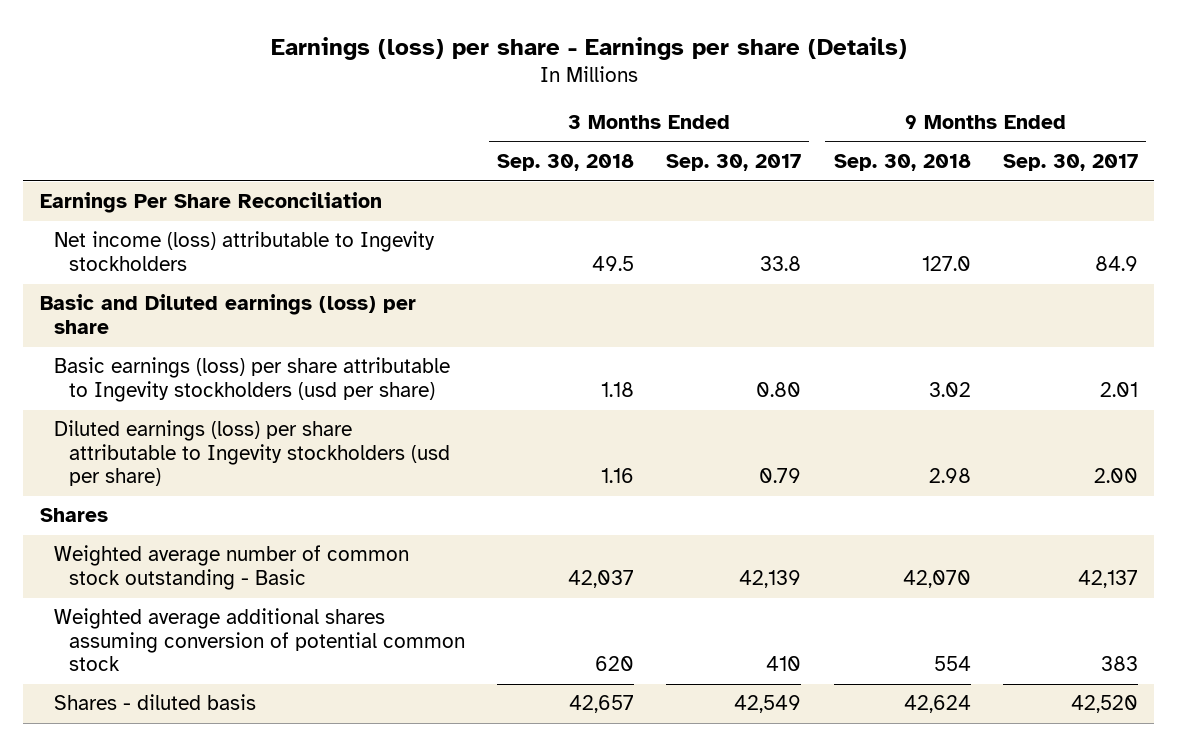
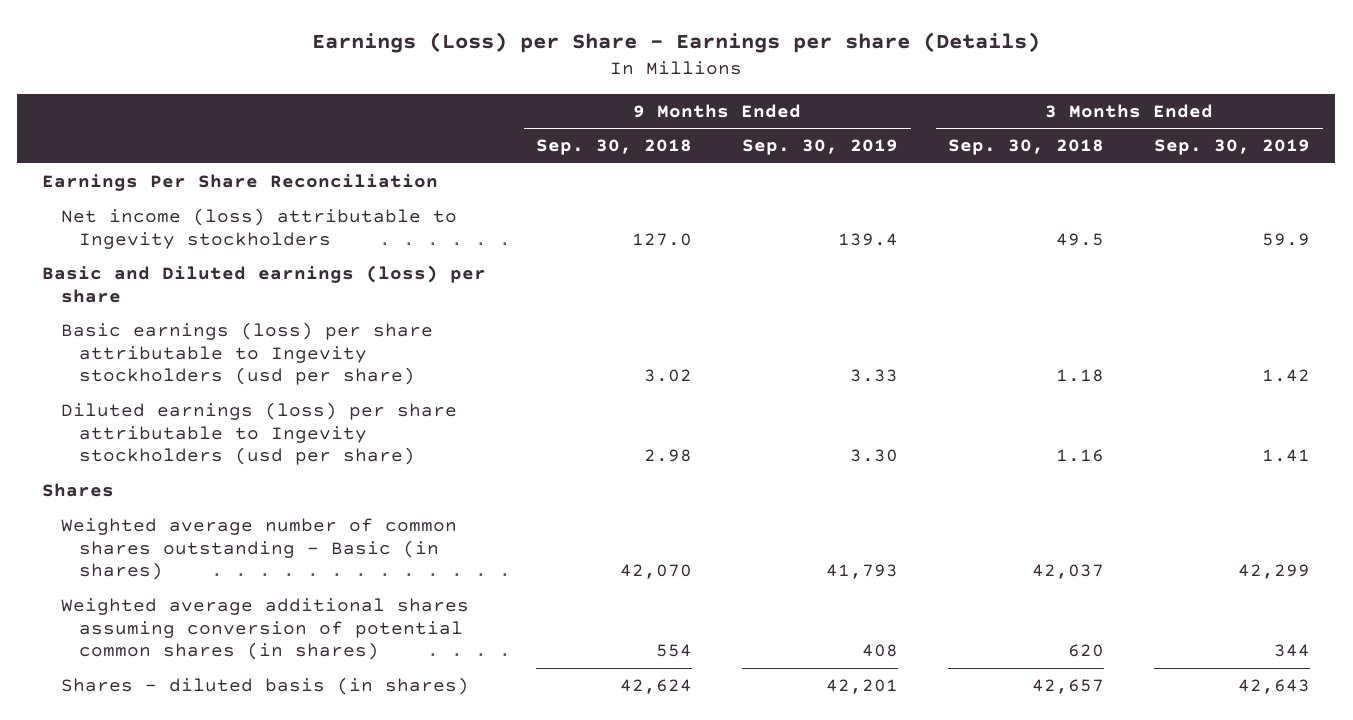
[270,36,907,60] Earnings (loss) per share - Earnings per share (Details) -> [312,31,1041,53] Earnings (Loss) per Share - Earnings per share (Details)
[666,154,802,172] Sep. 30, 2017 -> none
[1002,154,1138,172] Sep. 30, 2017 -> none
none -> [742,139,899,156] Sep. 30, 2019
none -> [1154,139,1311,156] Sep. 30, 2019
[54,545,410,590] Weighted average number of common stock outstanding - Basic -> [60,518,457,581] Weighted average number of common shares outstanding - Basic (in shares)
[54,608,466,672] Weighted average additional shares assuming conversion of potential common stock -> [60,598,469,661] Weighted average additional shares assuming conversion of potential common shares (in shares)
[54,694,257,711] Shares - diluted basis -> [60,677,469,696] Shares - diluted basis (in shares)

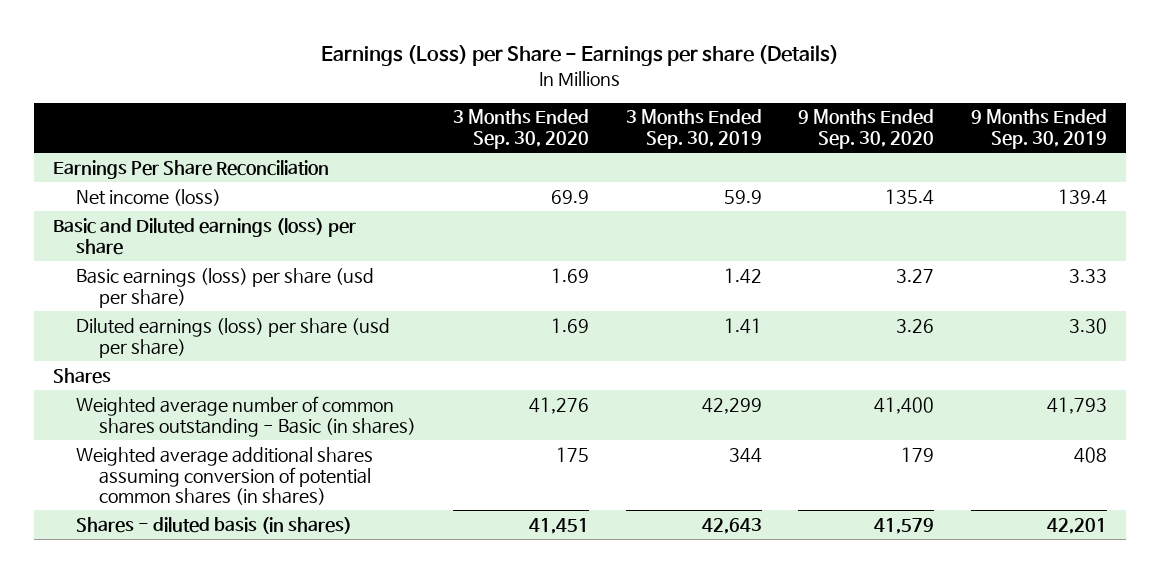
[536,139,693,156] Sep. 30, 2018 -> none
[948,139,1105,156] Sep. 30, 2018 -> none
none -> [452,109,589,150] 3 Months Ended Sep. 30, 2020
none -> [798,109,935,150] 9 Months Ended Sep. 30, 2020
[60,208,457,249] Net income (loss) attributable to Ingevity stockholders -> [75,188,221,206] Net income (loss)
[60,322,433,386] Basic earnings (loss) per share attributable to Ingevity stockholders (usd per share) -> [75,267,374,308] Basic earnings (loss) per share (usd per share)
[60,402,457,466] Diluted earnings (loss) per share attributable to Ingevity stockholders (usd per share) -> [75,317,390,358] Diluted earnings (loss) per share (usd per share)

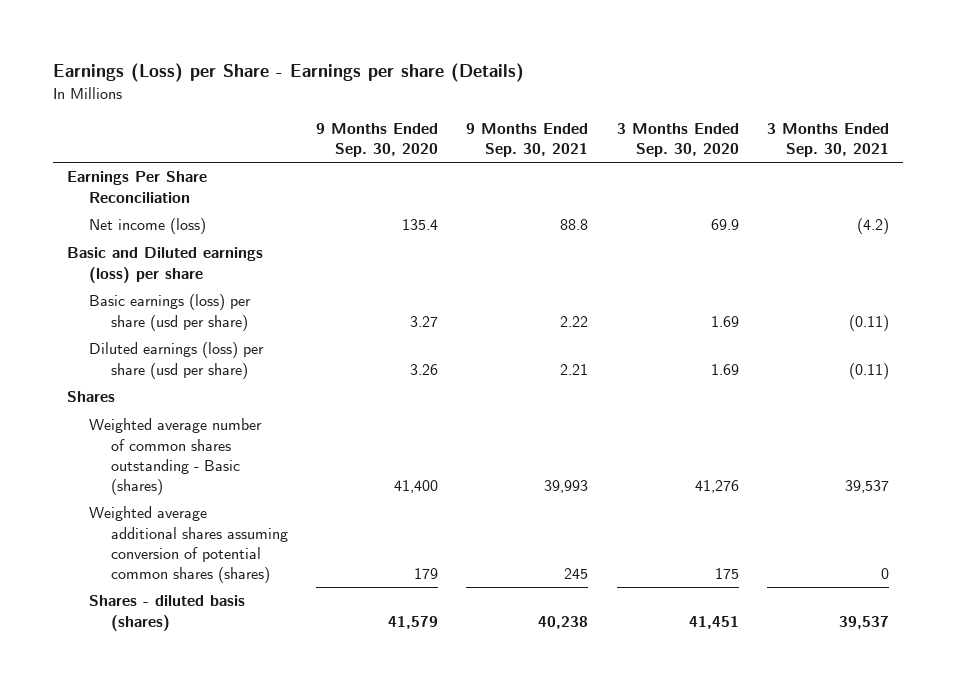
[625,109,762,150] 3 Months Ended Sep. 30, 2019 -> none
[971,109,1108,150] 9 Months Ended Sep. 30, 2019 -> none
none -> [466,122,589,157] 9 Months Ended Sep. 30, 2021
none -> [766,122,889,157] 3 Months Ended Sep. 30, 2021
[75,395,416,437] Weighted average number of common shares outstanding - Basic (in shares) -> [89,418,263,495] Weighted average number of common shares outstanding - Basic (shares)
[75,446,373,506] Weighted average additional shares assuming conversion of potential common shares (in shares) -> [89,506,289,583] Weighted average additional shares assuming conversion of potential common shares (shares)
[75,516,352,534] Shares - diluted basis (in shares) -> [89,595,246,631] Shares - diluted basis (shares)

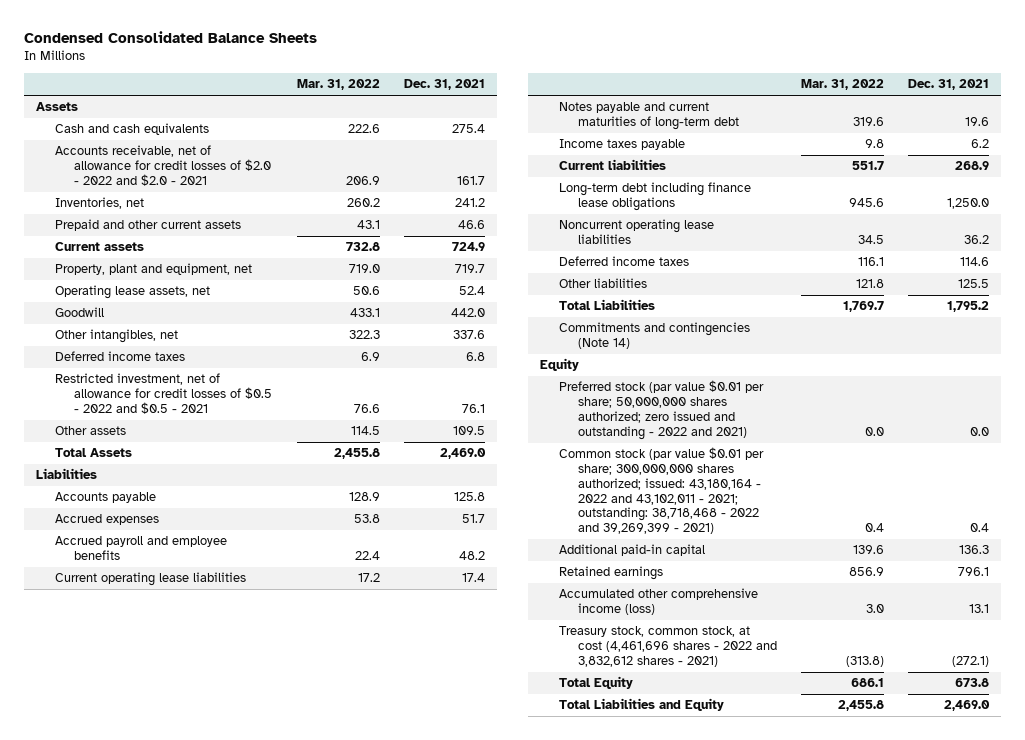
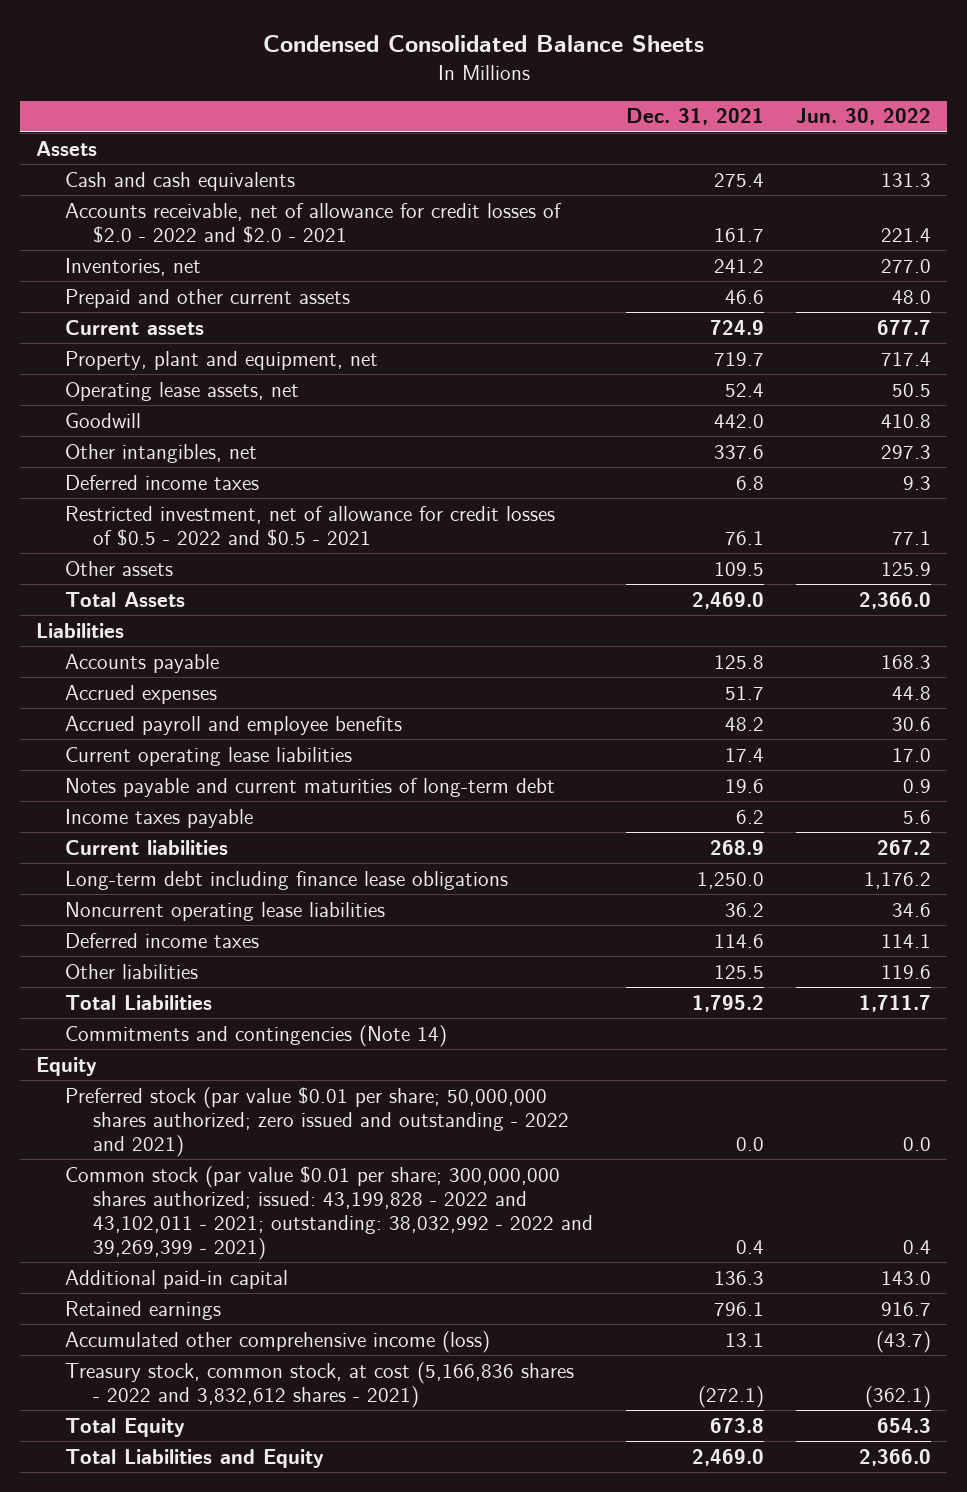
[296,79,380,91] Mar. 31, 2022 -> none
none -> [795,108,931,126] Jun. 30, 2022
[559,447,765,535] Common stock (par value $0.01 per share; 300,000,000 shares authorized; issued: 43,180,164 - 2022 and 43,102,011 - 2021; outstanding: 38,718,468 - 2022 and 39,269,399 - 2021) -> [64,1165,594,1260] Common stock (par value $0.01 per share; 300,000,000 shares authorized; issued: 43,199,828 - 2022 and 43,102,011 - 2021; outstanding: 38,032,992 - 2022 and 39,269,399 - 2021)
[559,626,777,667] Treasury stock, common stock, at cost (4,461,696 shares - 2022 and 3,832,612 shares - 2021) -> [64,1361,574,1408] Treasury stock, common stock, at cost (5,166,836 shares - 2022 and 3,832,612 shares - 2021)

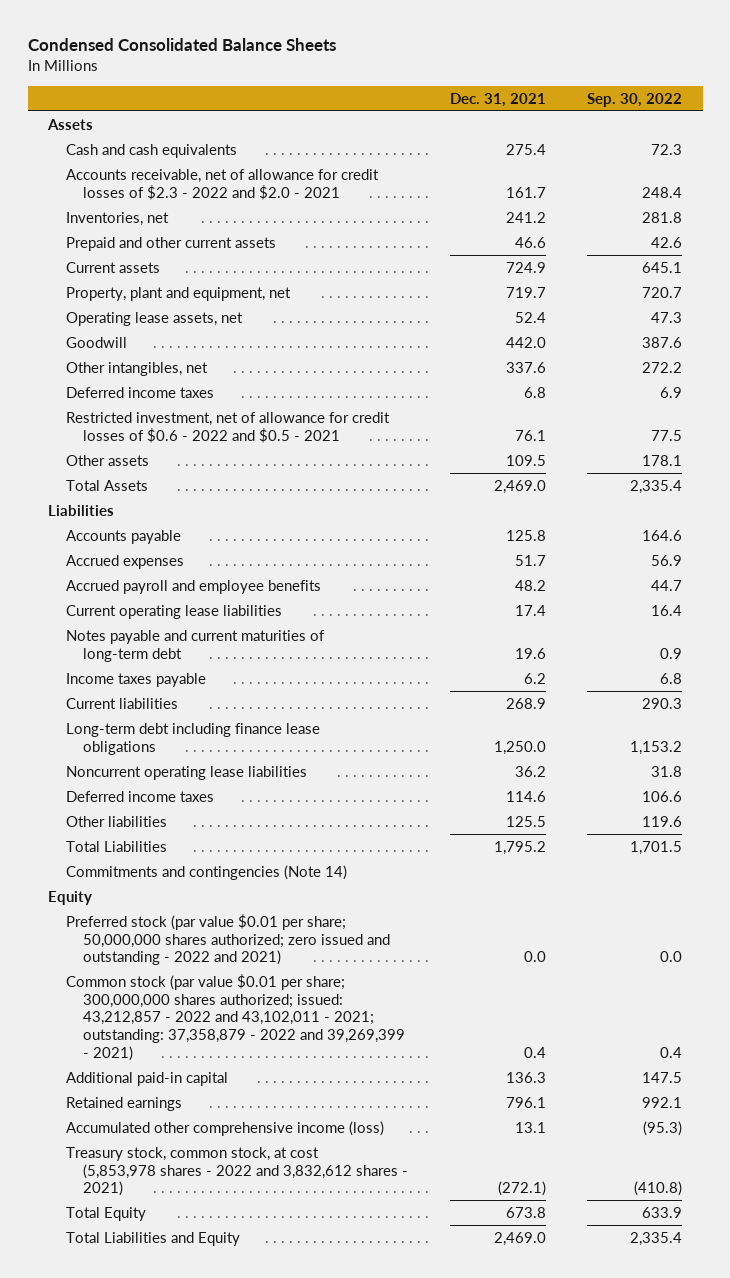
[795,108,931,126] Jun. 30, 2022 -> none
none -> [587,92,683,107] Sep. 30, 2022
[64,202,562,243] Accounts receivable, net of allowance for credit losses of $2.0 - 2022 and $2.0 - 2021 -> [65,168,379,200] Accounts receivable, net of allowance for credit losses of $2.3 - 2022 and $2.0 - 2021
[64,505,555,546] Restricted investment, net of allowance for credit losses of $0.5 - 2022 and $0.5 - 2021 -> [65,411,390,443] Restricted investment, net of allowance for credit losses of $0.6 - 2022 and $0.5 - 2021
[64,1165,594,1260] Common stock (par value $0.01 per share; 300,000,000 shares authorized; issued: 43,199,828 - 2022 and 43,102,011 - 2021; outstanding: 38,032,992 - 2022 and 39,269,399 - 2021) -> [65,973,406,1061] Common stock (par value $0.01 per share; 300,000,000 shares authorized; issued: 43,212,857 - 2022 and 43,102,011 - 2021; outstanding: 37,358,879 - 2022 and 39,269,399 - 2021)
[64,1361,574,1408] Treasury stock, common stock, at cost (5,166,836 shares - 2022 and 3,832,612 shares - 2021) -> [65,1146,409,1197] Treasury stock, common stock, at cost (5,853,978 shares - 2022 and 3,832,612 shares - 2021)

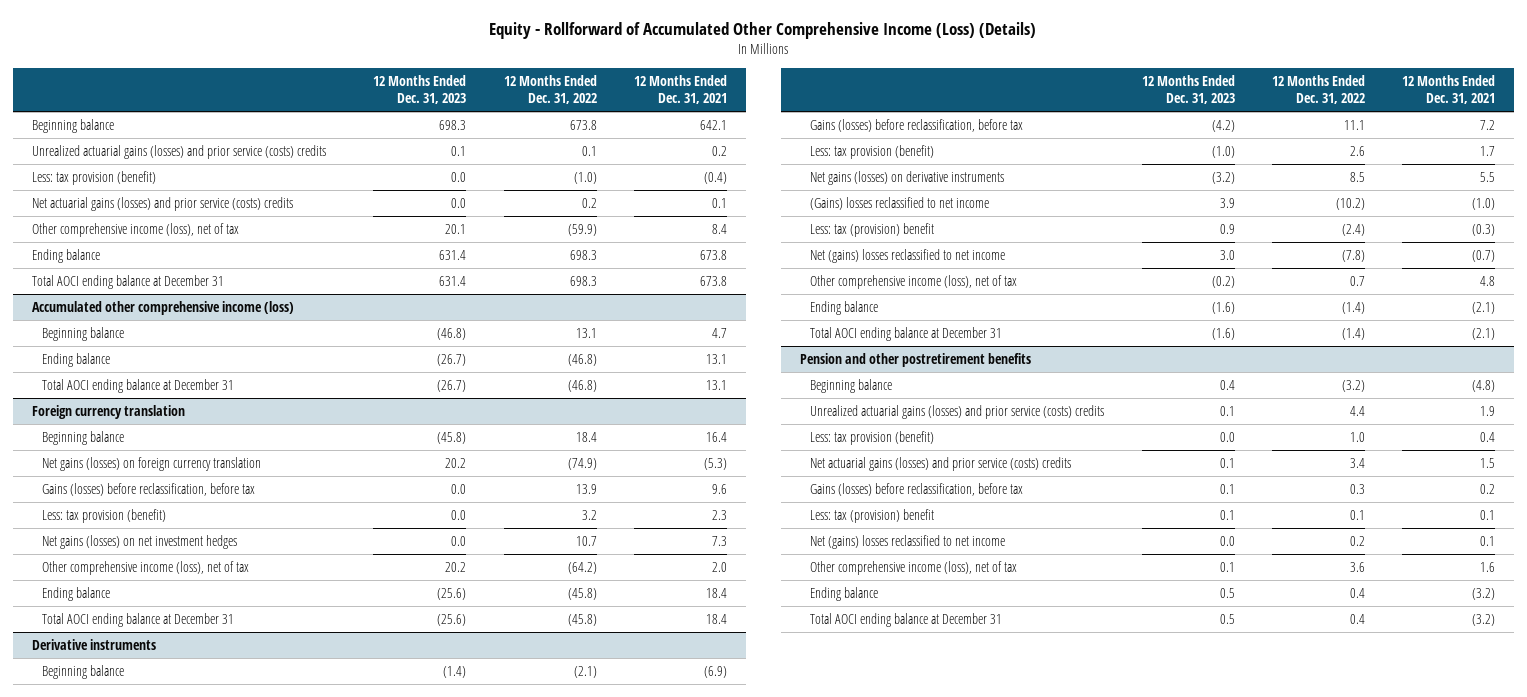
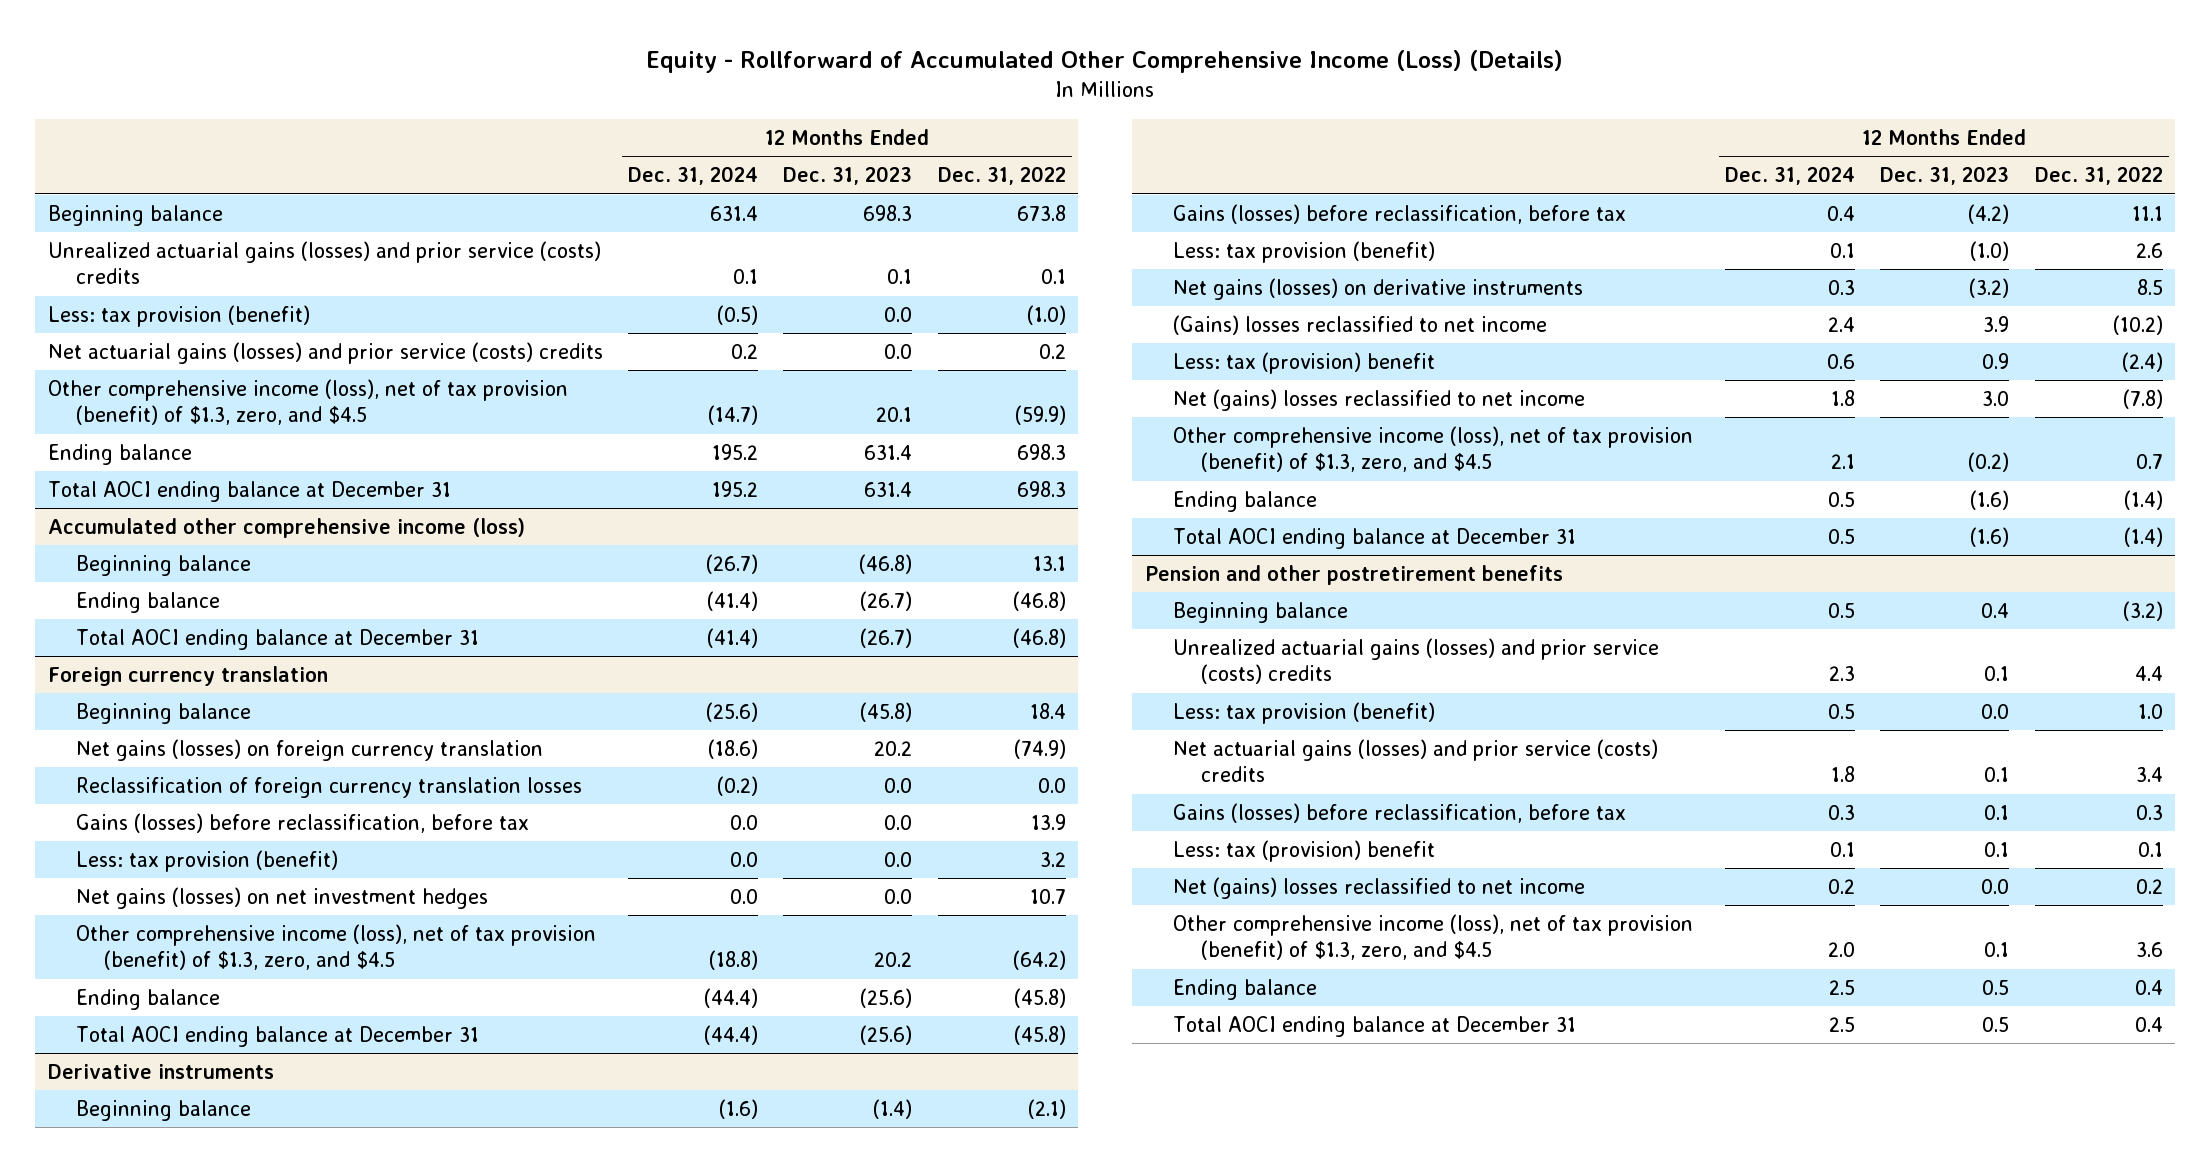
[634,75,728,105] 12 Months Ended Dec. 31, 2021 -> none
none -> [627,166,758,186] Dec. 31, 2024
[31,223,239,238] Other comprehensive income (loss), net of tax -> [47,379,568,426] Other comprehensive income (loss), net of tax provision (benefit) of $1.3, zero, and $4.5
none -> [75,777,582,799] Reclassification of foreign currency translation losses
[42,561,250,576] Other comprehensive income (loss), net of tax -> [75,924,596,971] Other comprehensive income (loss), net of tax provision (benefit) of $1.3, zero, and $4.5
[810,275,1018,290] Other comprehensive income (loss), net of tax -> [1172,426,1693,473] Other comprehensive income (loss), net of tax provision (benefit) of $1.3, zero, and $4.5
[810,561,1018,576] Other comprehensive income (loss), net of tax -> [1172,914,1693,961] Other comprehensive income (loss), net of tax provision (benefit) of $1.3, zero, and $4.5

